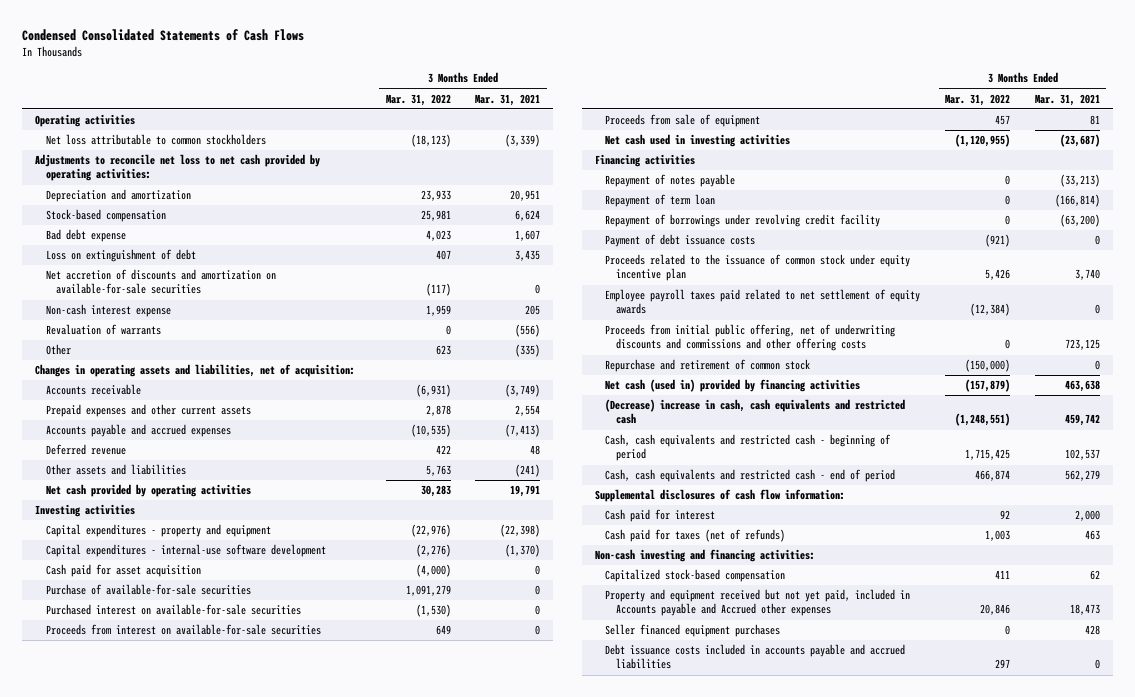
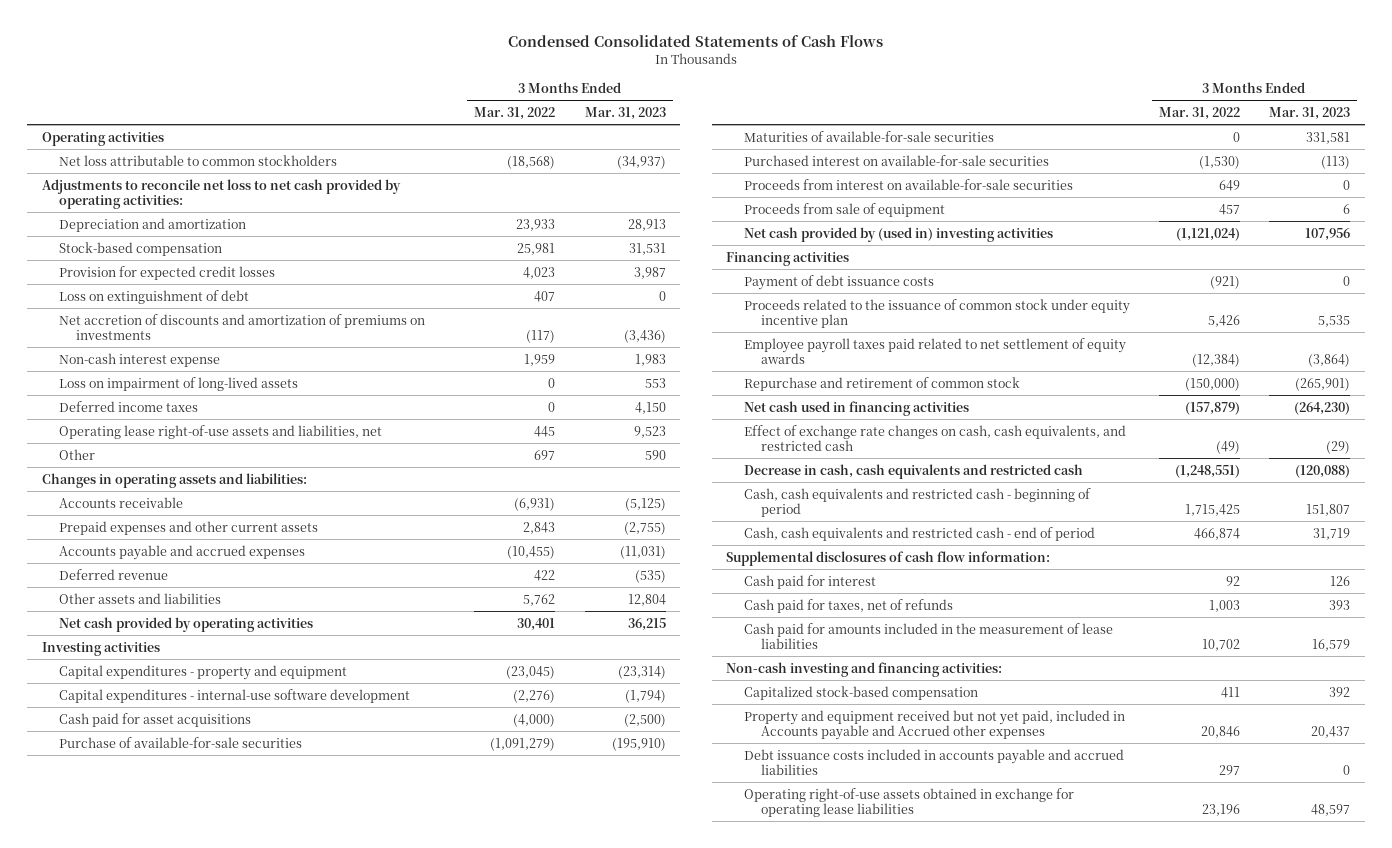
[475,93,541,106] Mar. 31, 2021 -> none
none -> [584,107,666,121] Mar. 31, 2023
[410,134,451,148] (18,123) -> [507,155,556,169] (18,568)
[45,229,126,243] Bad debt expense -> [59,265,276,280] Provision for expected credit losses
[45,269,276,295] Net accretion of discounts and amortization on available-for-sale securities -> [59,313,426,341] Net accretion of discounts and amortization of premiums on investments
[45,324,161,336] Revaluation of warrants -> none
none -> [59,376,299,391] Loss on impairment of long-lived assets
none -> [59,400,199,412] Deferred income taxes
none -> [59,424,383,439] Operating lease right-of-use assets and liabilities, net
[435,345,451,356] 623 -> [534,449,556,460] 697
[34,364,355,378] Changes in operating assets and liabilities, net of acquisition: -> [41,472,307,488] Changes in operating assets and liabilities:
[425,405,451,417] 2,878 -> [523,521,556,534] 2,843
[410,424,451,438] (10,535) -> [507,545,556,559] (10,455)
[425,465,451,477] 5,763 -> [523,593,556,606] 5,762
[420,485,451,498] 30,283 -> [517,617,556,631] 30,401
[410,524,451,538] (22,976) -> [506,665,556,679] (23,045)
[45,564,201,578] Cash paid for asset acquisition -> [59,712,252,727] Cash paid for asset acquisitions
[405,585,451,597] 1,091,279 -> [490,737,556,751] (1,091,279)
none -> [743,130,994,142] Maturities of available-for-sale securities
[605,134,791,148] Net cash used in investing activities -> [743,226,1053,242] Net cash provided by (used in) investing activities
[955,134,1011,148] (1,120,955) -> [1175,227,1240,241] (1,121,024)
[605,174,736,188] Repayment of notes payable -> none
[605,194,716,208] Repayment of term loan -> none
[605,214,881,228] Repayment of borrowings under revolving credit facility -> none
[605,324,896,352] Proceeds from initial public offering, net of underwriting discounts and commissions and other offering costs -> none
[605,379,861,393] Net cash (used in) provided by financing activities -> [743,400,969,416] Net cash used in financing activities
none -> [743,424,1126,452] Effect of exchange rate changes on cash, cash equivalents, and restricted cash
[605,399,906,425] (Decrease) increase in cash, cash equivalents and restricted cash -> [743,463,1083,479] Decrease in cash, cash equivalents and restricted cash
[605,529,786,543] Cash paid for taxes (net of refunds) -> [743,598,953,613] Cash paid for taxes, net of refunds
none -> [743,622,1113,650] Cash paid for amounts included in the measurement of lease liabilities
[605,624,781,638] Seller financed equipment purchases -> none
none -> [743,787,1074,818] Operating right-of-use assets obtained in exchange for operating lease liabilities

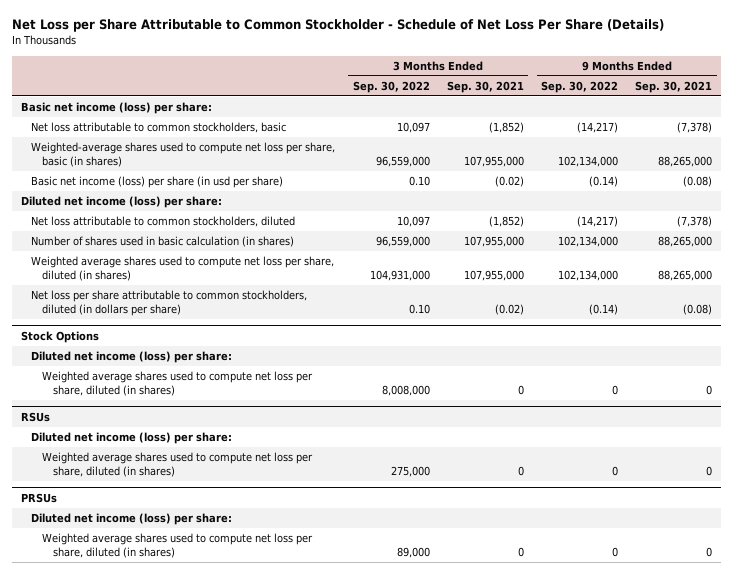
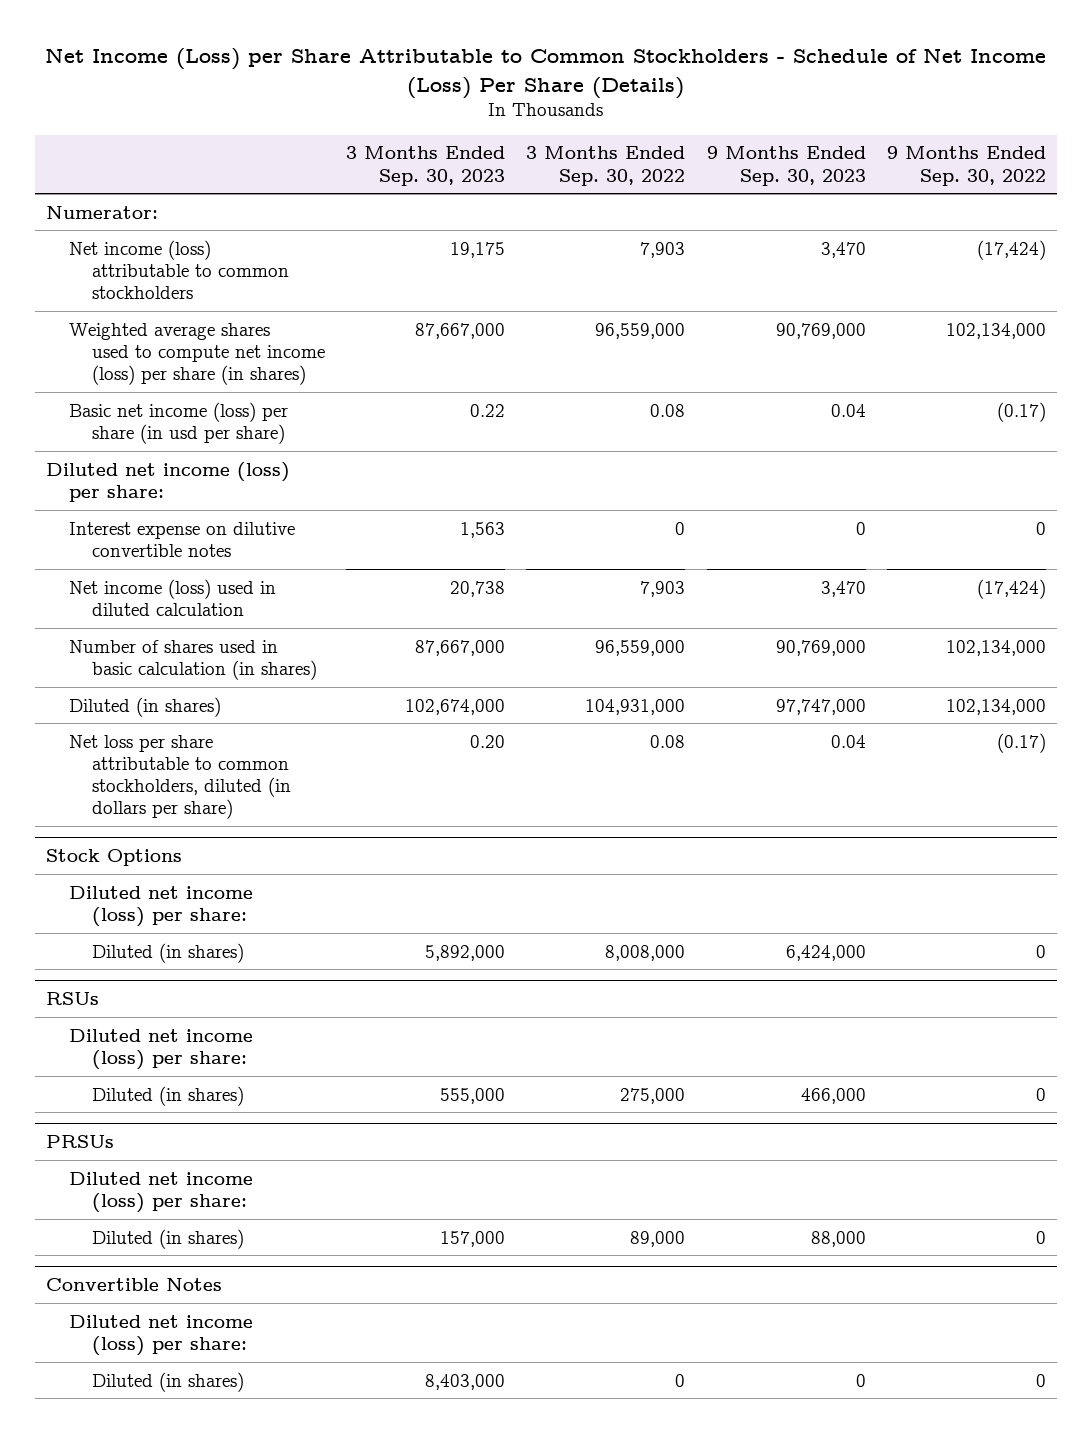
[11,19,664,33] Net Loss per Share Attributable to Common Stockholder - Schedule of Net Loss Per Share (Details) -> [44,48,1046,99] Net Income (Loss) per Share Attributable to Common Stockholders - Schedule of Net Income (Loss) Per Share (Details)
[446,80,524,93] Sep. 30, 2021 -> none
[635,80,713,93] Sep. 30, 2021 -> none
none -> [346,146,506,186] 3 Months Ended Sep. 30, 2023
none -> [706,146,866,186] 9 Months Ended Sep. 30, 2023
[20,102,212,115] Basic net income (loss) per share: -> [45,205,158,219] Numerator:
[31,122,287,134] Net loss attributable to common stockholders, basic -> [68,239,289,299] Net income (loss) attributable to common stockholders
[396,122,430,134] 10,097 -> [640,241,686,258] 7,903
[577,122,619,134] (14,217) -> [977,239,1047,260] (17,424)
[31,142,336,167] Weighted-average shares used to compute net loss per share, basic (in shares) -> [68,322,325,385] Weighted average shares used to compute net income (loss) per share (in shares)
[408,176,430,187] 0.10 -> [650,403,686,417] 0.08
[589,176,619,188] (0.14) -> [997,401,1047,422] (0.17)
none -> [68,521,295,557] Interest expense on dilutive convertible notes
[31,216,296,228] Net loss attributable to common stockholders, diluted -> [68,578,276,616] Net income (loss) used in diluted calculation
[396,216,430,228] 10,097 -> [640,580,686,597] 7,903
[577,216,619,228] (14,217) -> [977,578,1047,599] (17,424)
[31,256,335,281] Weighted average shares used to compute net loss per share, diluted (in shares) -> [68,696,221,717] Diluted (in shares)
[408,303,430,314] 0.10 -> [650,734,686,748] 0.08
[589,303,619,315] (0.14) -> [997,732,1047,753] (0.17)
[42,371,314,396] Weighted average shares used to compute net loss per share, diluted (in shares) -> [91,942,244,963] Diluted (in shares)
[42,452,314,477] Weighted average shares used to compute net loss per share, diluted (in shares) -> [91,1085,244,1106] Diluted (in shares)
[42,533,314,558] Weighted average shares used to compute net loss per share, diluted (in shares) -> [91,1228,244,1249] Diluted (in shares)
none -> [45,1277,222,1291] Convertible Notes
none -> [68,1314,253,1356] Diluted net income (loss) per share:
none -> [91,1371,244,1392] Diluted (in shares)

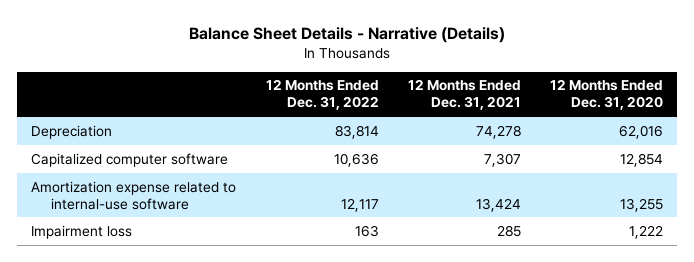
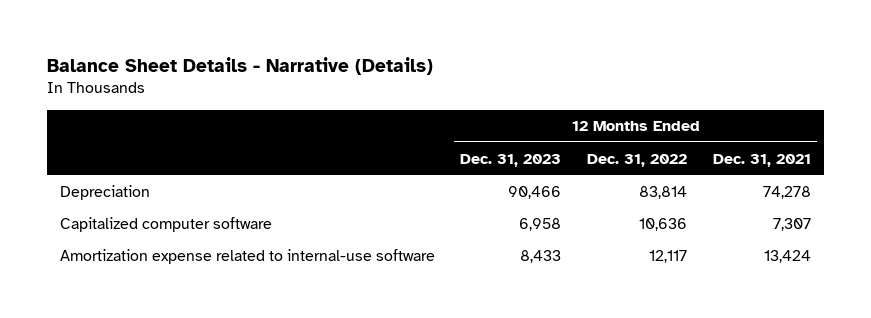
[549,79,663,111] 12 Months Ended Dec. 31, 2020 -> none
none -> [460,153,562,167] Dec. 31, 2023
[31,224,133,239] Impairment loss -> none

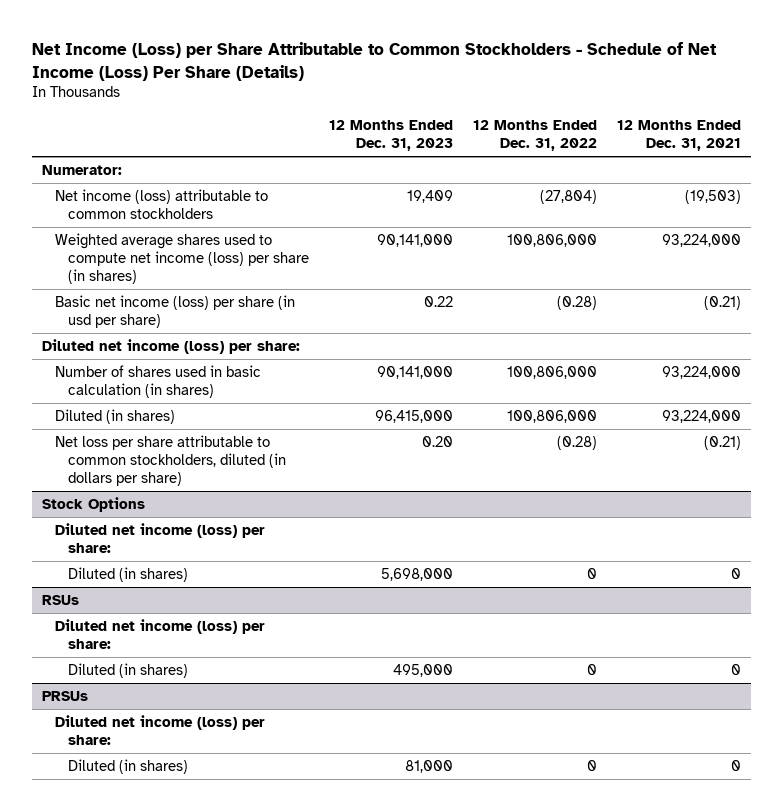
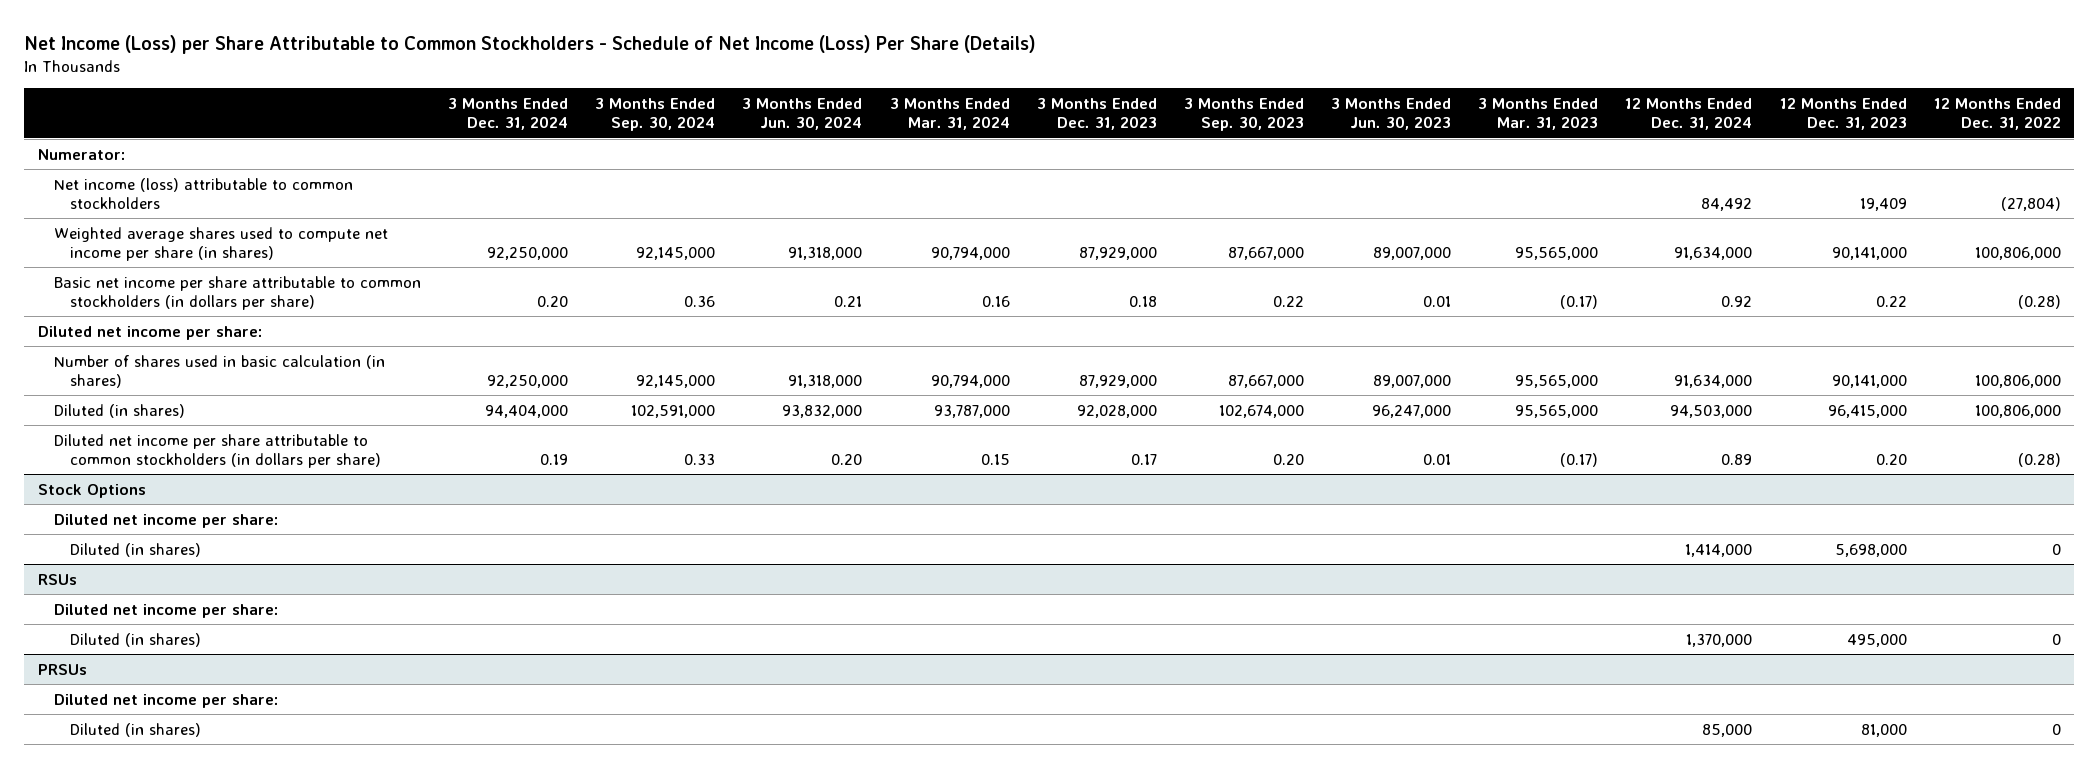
[617,119,742,152] 12 Months Ended Dec. 31, 2021 -> none
none -> [448,98,569,131] 3 Months Ended Dec. 31, 2024
none -> [595,98,716,132] 3 Months Ended Sep. 30, 2024
none -> [742,98,863,131] 3 Months Ended Jun. 30, 2024
none -> [889,98,1010,131] 3 Months Ended Mar. 31, 2024
none -> [1036,98,1157,131] 3 Months Ended Dec. 31, 2023
none -> [1183,98,1304,132] 3 Months Ended Sep. 30, 2023
none -> [1331,98,1452,131] 3 Months Ended Jun. 30, 2023
none -> [1478,98,1599,131] 3 Months Ended Mar. 31, 2023
none -> [1625,98,1753,131] 12 Months Ended Dec. 31, 2024
[54,232,309,285] Weighted average shares used to compute net income (loss) per share (in shares) -> [53,226,388,261] Weighted average shares used to compute net income per share (in shares)
[54,294,295,329] Basic net income (loss) per share (in usd per share) -> [53,275,421,310] Basic net income per share attributable to common stockholders (in dollars per share)
[42,338,301,354] Diluted net income (loss) per share: -> [37,325,262,340] Diluted net income per share:
[54,434,286,487] Net loss per share attributable to common stockholders, diluted (in dollars per share) -> [53,433,382,468] Diluted net income per share attributable to common stockholders (in dollars per share)
[54,522,265,554] Diluted net income (loss) per share: -> [53,513,278,528] Diluted net income per share:
[54,618,265,650] Diluted net income (loss) per share: -> [53,603,278,618] Diluted net income per share:
[54,714,265,746] Diluted net income (loss) per share: -> [53,693,278,708] Diluted net income per share:

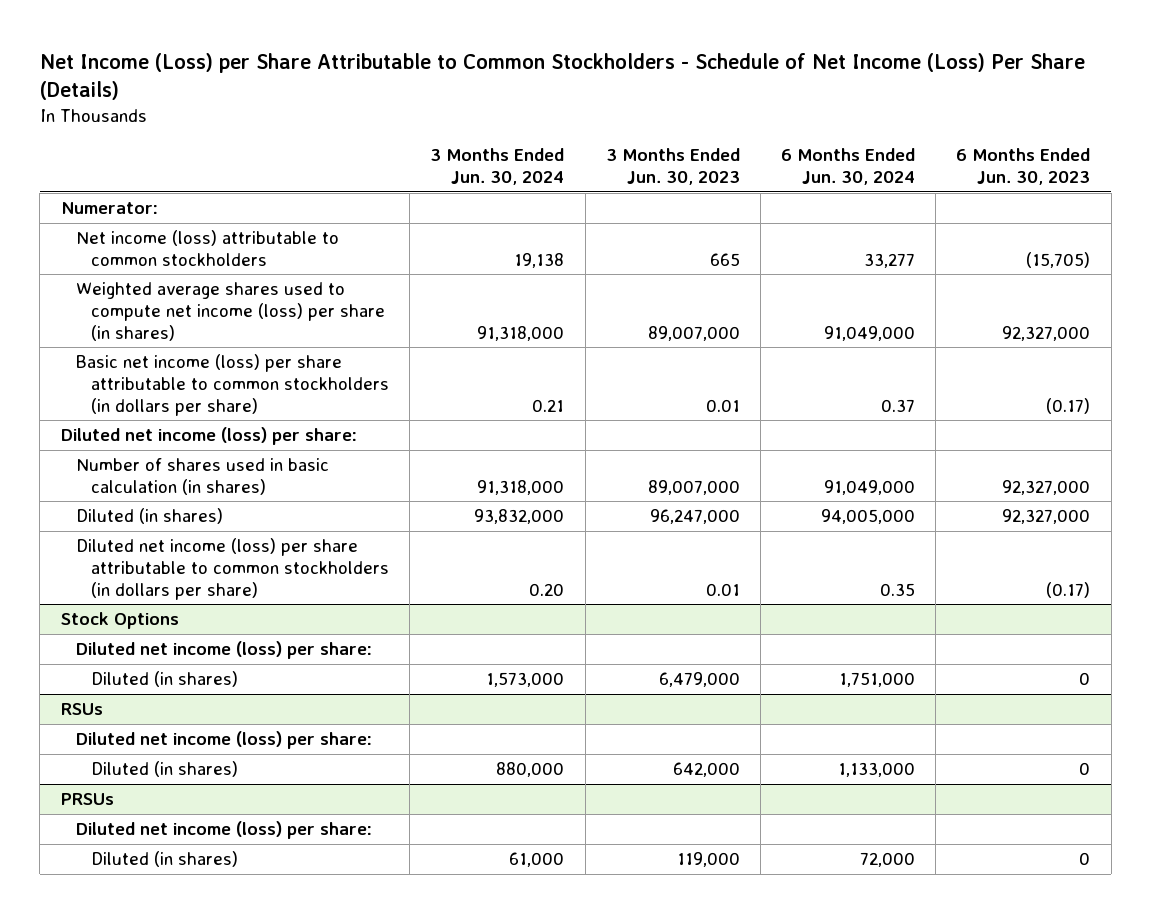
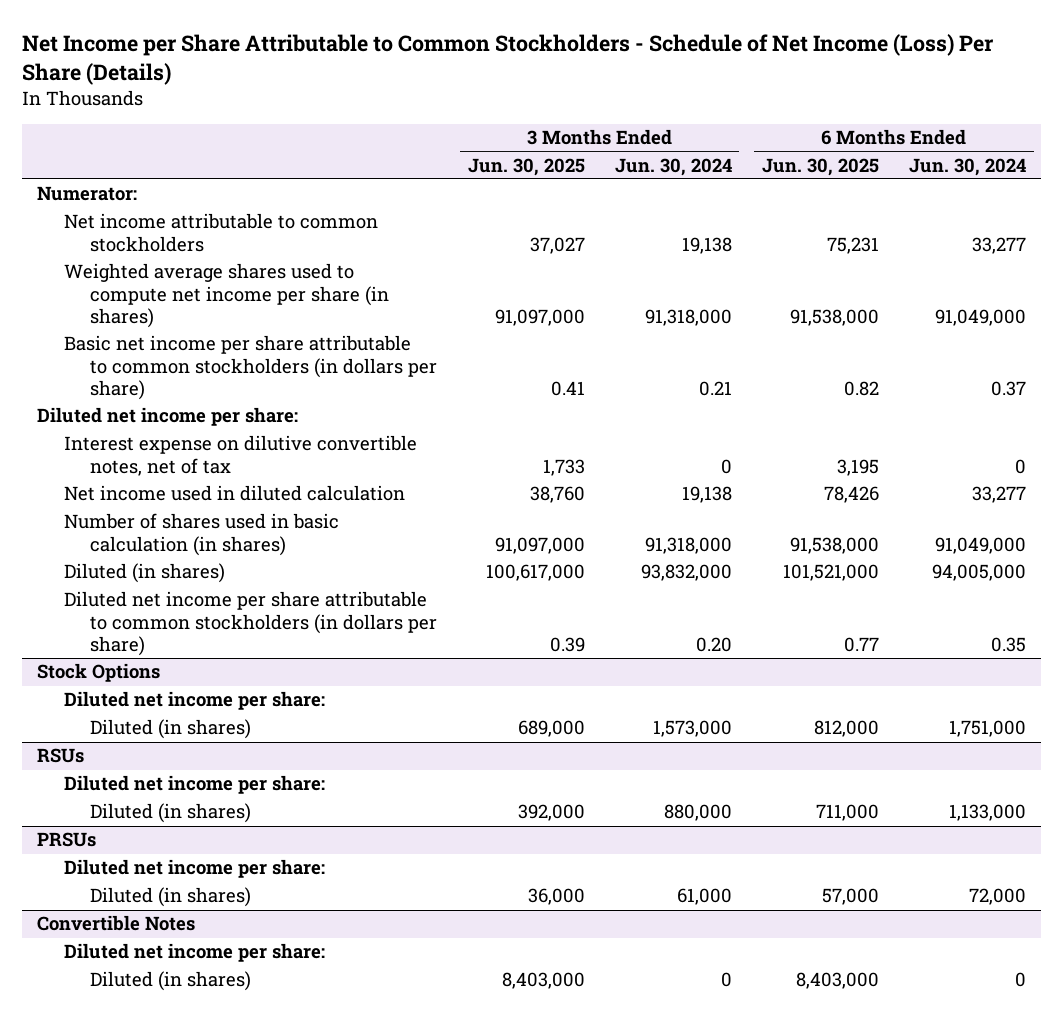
[39,52,1085,101] Net Income (Loss) per Share Attributable to Common Stockholders - Schedule of Net Income (Loss) Per Share (Details) -> [21,33,994,85] Net Income per Share Attributable to Common Stockholders - Schedule of Net Income (Loss) Per Share (Details)
[605,148,740,186] 3 Months Ended Jun. 30, 2023 -> none
[956,148,1091,186] 6 Months Ended Jun. 30, 2023 -> none
none -> [467,157,585,176] Jun. 30, 2025
none -> [761,157,879,176] Jun. 30, 2025
[75,230,339,266] Net income (loss) attributable to common stockholders -> [63,213,378,252] Net income attributable to common stockholders
[75,282,386,341] Weighted average shares used to compute net income (loss) per share (in shares) -> [63,263,390,329] Weighted average shares used to compute net income per share (in shares)
[75,354,390,416] Basic net income (loss) per share attributable to common stockholders (in dollars per share) -> [63,335,438,401] Basic net income per share attributable to common stockholders (in dollars per share)
[60,427,357,446] Diluted net income (loss) per share: -> [36,407,298,427] Diluted net income per share:
none -> [63,435,417,476] Interest expense on dilutive convertible notes, net of tax
none -> [63,485,405,502] Net income used in diluted calculation
[75,538,390,600] Diluted net income (loss) per share attributable to common stockholders (in dollars per share) -> [63,591,438,657] Diluted net income per share attributable to common stockholders (in dollars per share)
[75,641,372,660] Diluted net income (loss) per share: -> [63,691,325,711] Diluted net income per share:
[75,731,372,750] Diluted net income (loss) per share: -> [63,775,325,795] Diluted net income per share:
[75,821,372,840] Diluted net income (loss) per share: -> [63,859,325,879] Diluted net income per share:
none -> [36,915,195,932] Convertible Notes
none -> [63,943,325,963] Diluted net income per share:
none -> [90,971,252,992] Diluted (in shares)

